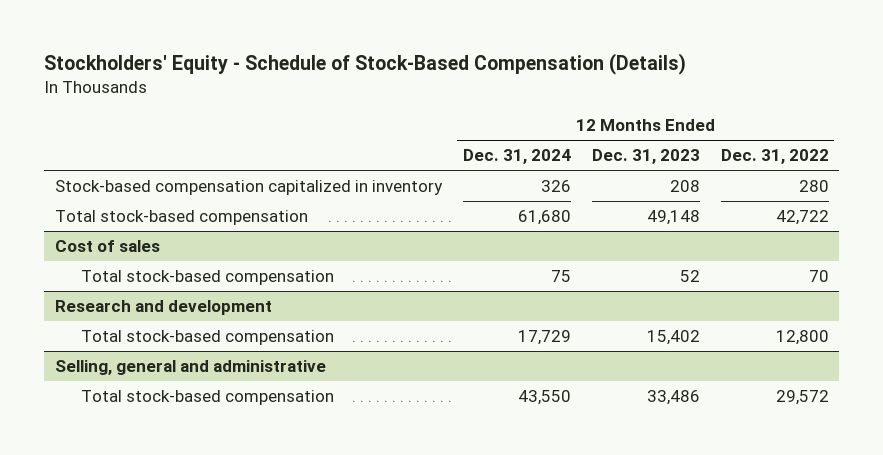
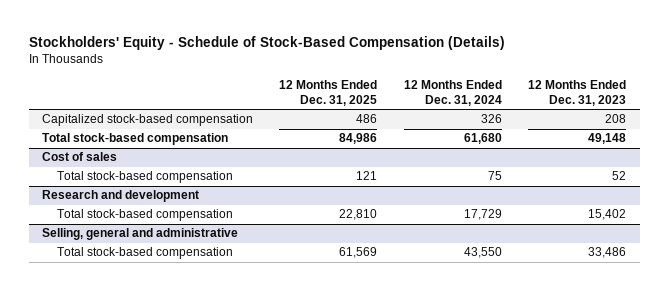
[720,149,829,165] Dec. 31, 2022 -> none
none -> [279,79,378,106] 12 Months Ended Dec. 31, 2025
[54,180,443,196] Stock-based compensation capitalized in inventory -> [41,114,253,127] Capitalized stock-based compensation

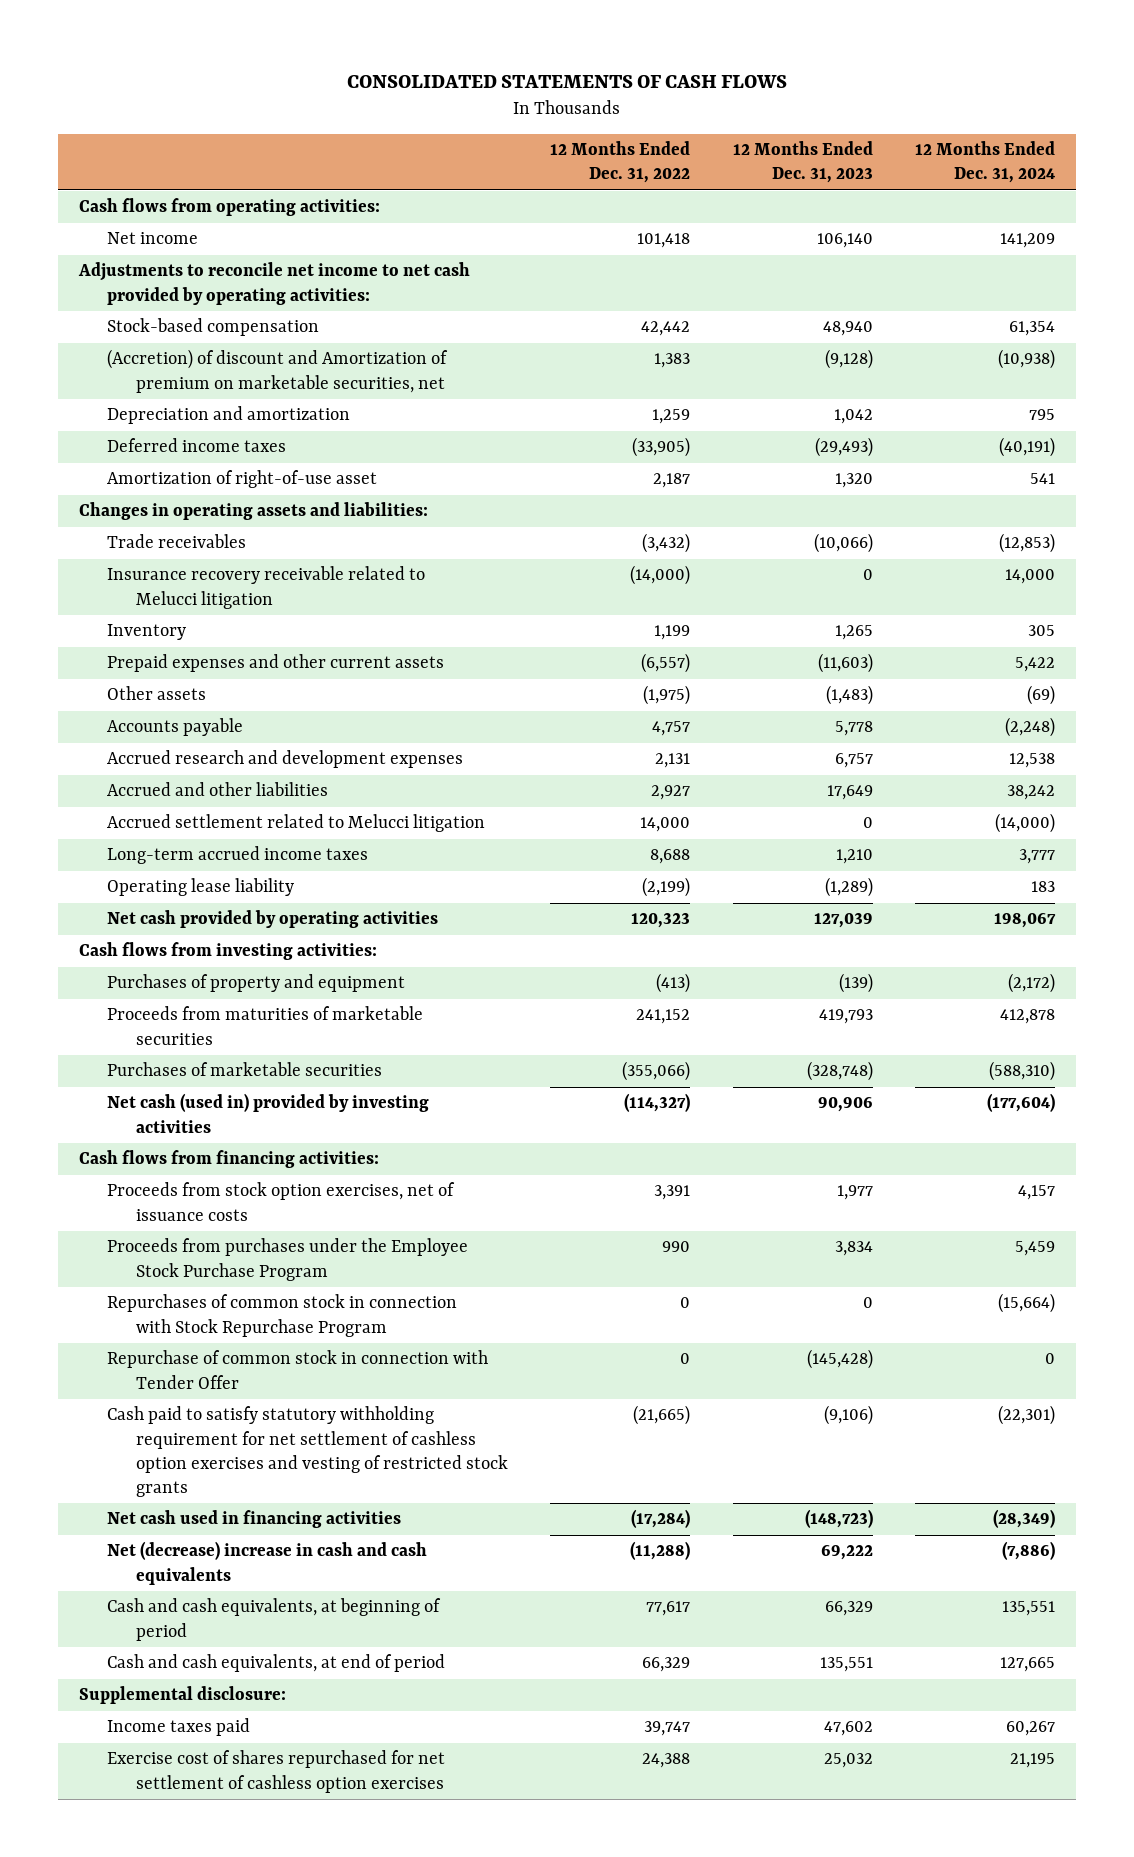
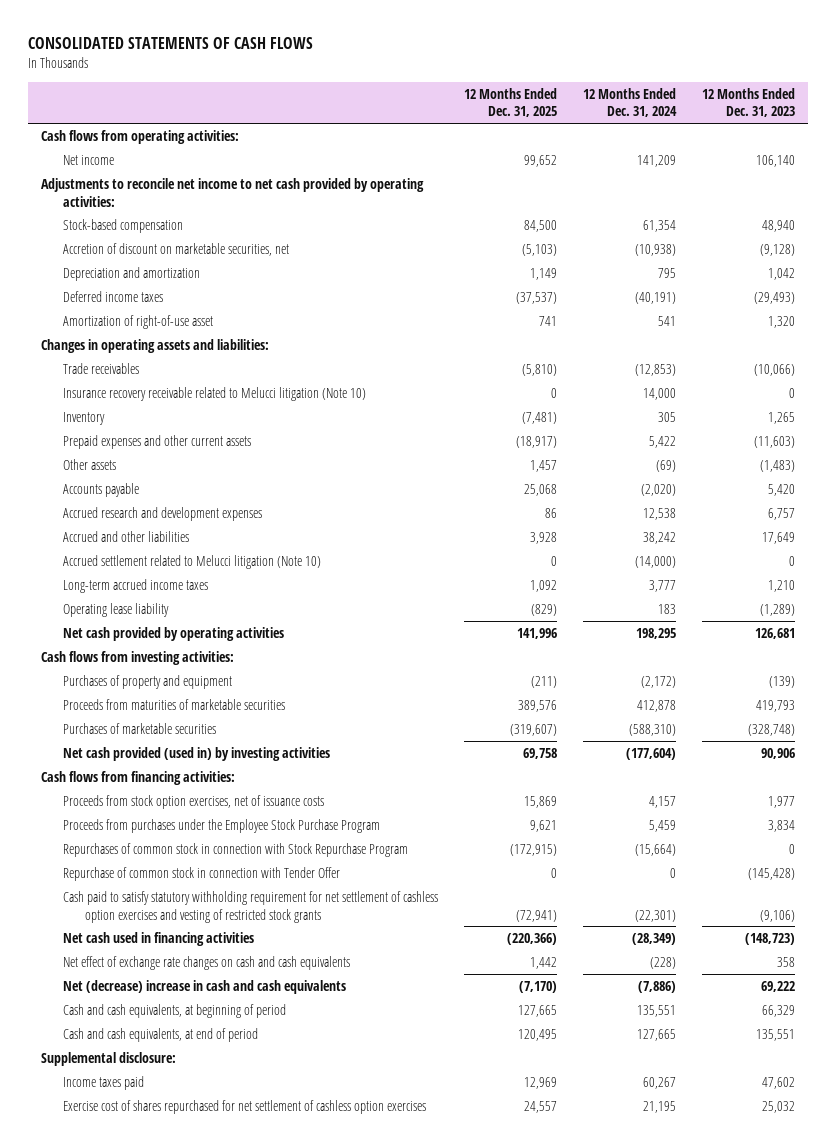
[550,141,691,184] 12 Months Ended Dec. 31, 2022 -> none
none -> [463,87,557,118] 12 Months Ended Dec. 31, 2025
[107,349,449,393] (Accretion) of discount and Amortization of premium on marketable securities, net -> [62,242,289,256] Accretion of discount on marketable securities, net
[107,566,426,609] Insurance recovery receivable related to Melucci litigation -> [62,386,366,401] Insurance recovery receivable related to Melucci litigation (Note 10)
[834,721,873,737] 5,778 -> [767,483,795,496] 5,420
[1005,717,1056,738] (2,248) -> [640,483,676,496] (2,020)
[107,814,486,833] Accrued settlement related to Melucci litigation -> [62,554,321,569] Accrued settlement related to Melucci litigation (Note 10)
[813,913,873,929] 127,039 -> [754,627,795,639] 126,681
[994,913,1057,929] 198,067 -> [635,627,676,639] 198,295
[107,1093,430,1133] Net cash (used in) provided by investing activities -> [62,746,330,761] Net cash provided (used in) by investing activities
none -> [62,955,350,970] Net effect of exchange rate changes on cash and cash equivalents

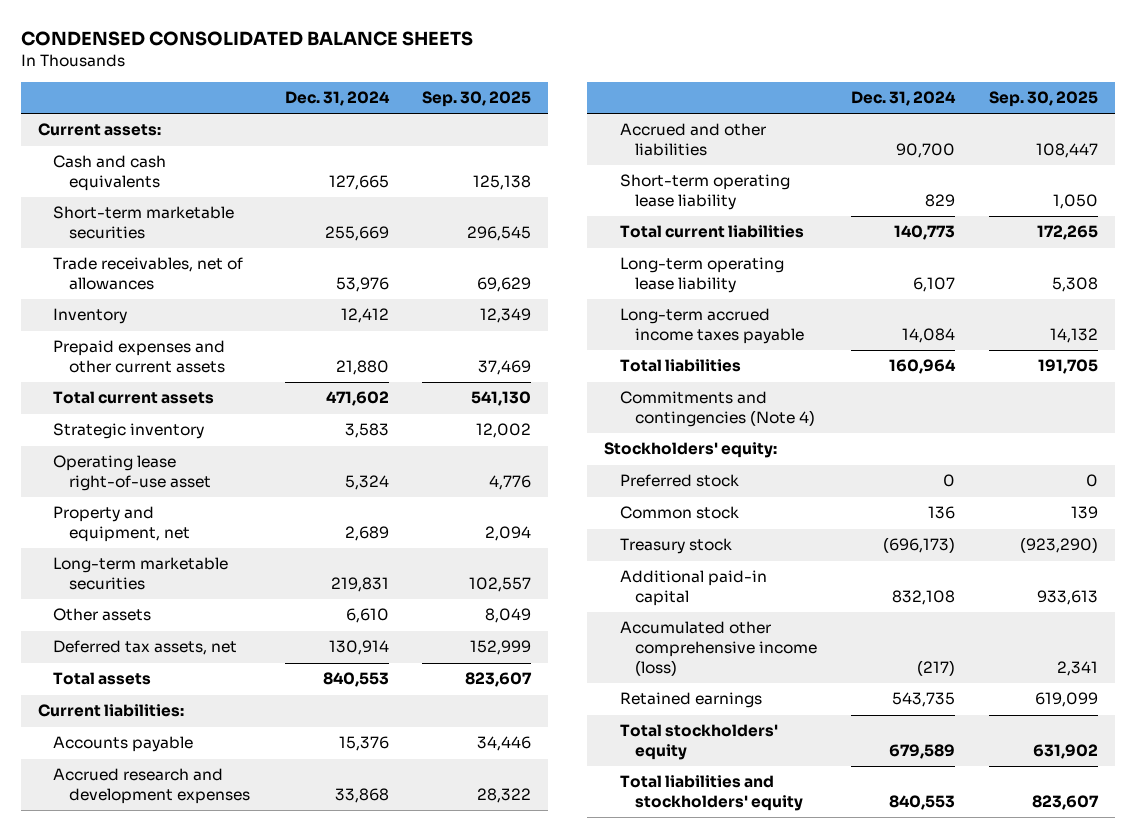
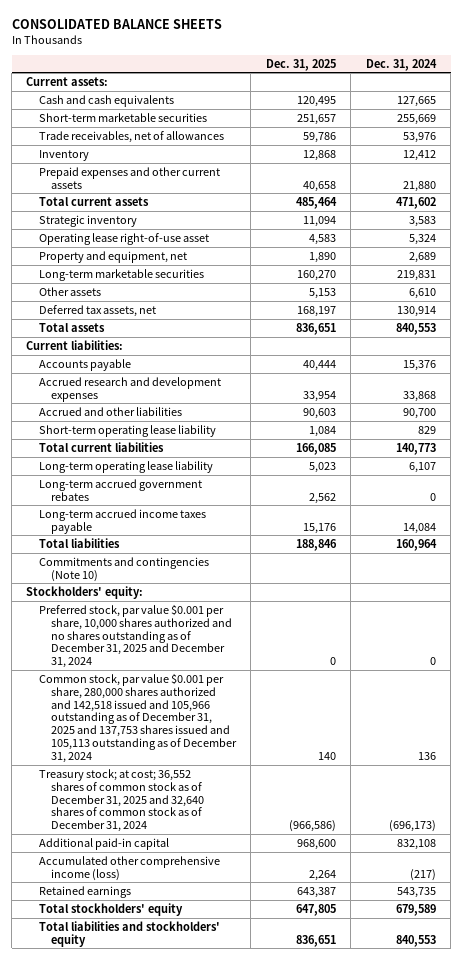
[20,31,473,47] CONDENSED CONSOLIDATED BALANCE SHEETS -> [11,18,222,29] CONSOLIDATED BALANCE SHEETS
[422,91,532,108] Sep. 30, 2025 -> none
none -> [265,58,336,71] Dec. 31, 2025
none -> [38,478,202,501] Long-term accrued government rebates
[619,391,816,428] Commitments and contingencies (Note 4) -> [38,556,209,582] Commitments and contingencies (Note 10)
[619,474,739,488] Preferred stock -> [38,603,233,669] Preferred stock, par value $0.001 per share, 10,000 shares authorized and no shares outstanding as of December 31, 2025 and December 31, 2024
[619,506,739,520] Common stock -> [38,672,238,764] Common stock, par value $0.001 per share, 280,000 shares authorized and 142,518 issued and 105,966 outstanding as of December 31, 2025 and 137,753 shares issued and 105,113 outstanding as of December 31, 2024
[619,538,732,555] Treasury stock -> [38,768,205,833] Treasury stock; at cost; 36,552 shares of common stock as of December 31, 2025 and 32,640 shares of common stock as of December 31, 2024

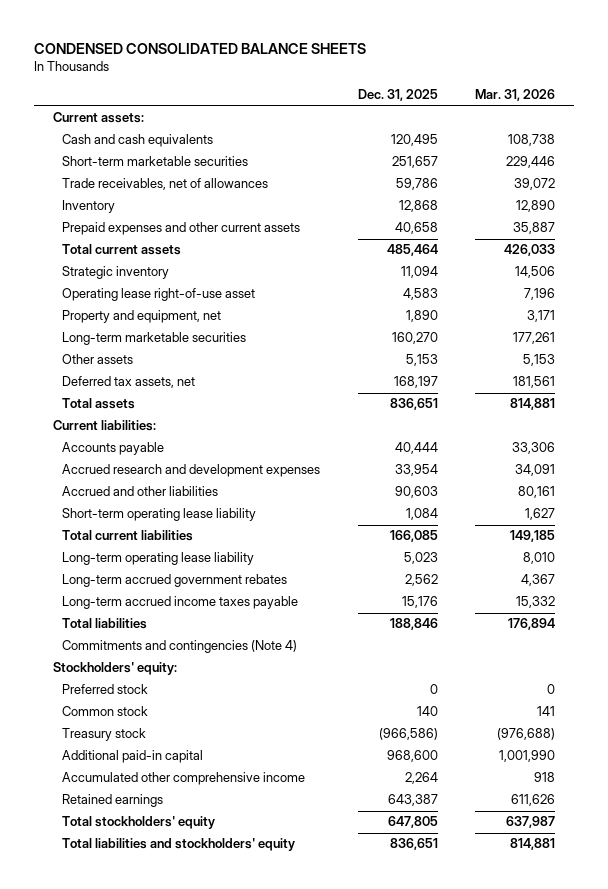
[11,18,222,29] CONSOLIDATED BALANCE SHEETS -> [34,42,367,54] CONDENSED CONSOLIDATED BALANCE SHEETS
[365,58,437,71] Dec. 31, 2024 -> none
none -> [475,89,556,102] Mar. 31, 2026
[38,556,209,582] Commitments and contingencies (Note 10) -> [62,640,298,654] Commitments and contingencies (Note 4)
[38,603,233,669] Preferred stock, par value $0.001 per share, 10,000 shares authorized and no shares outstanding as of December 31, 2025 and December 31, 2024 -> none
[38,672,238,764] Common stock, par value $0.001 per share, 280,000 shares authorized and 142,518 issued and 105,966 outstanding as of December 31, 2025 and 137,753 shares issued and 105,113 outstanding as of December 31, 2024 -> none
none -> [62,684,149,695] Preferred stock
none -> [62,706,149,717] Common stock
[38,768,205,833] Treasury stock; at cost; 36,552 shares of common stock as of December 31, 2025 and 32,640 shares of common stock as of December 31, 2024 -> [62,728,147,742] Treasury stock
[38,855,220,881] Accumulated other comprehensive income (loss) -> [62,772,306,786] Accumulated other comprehensive income

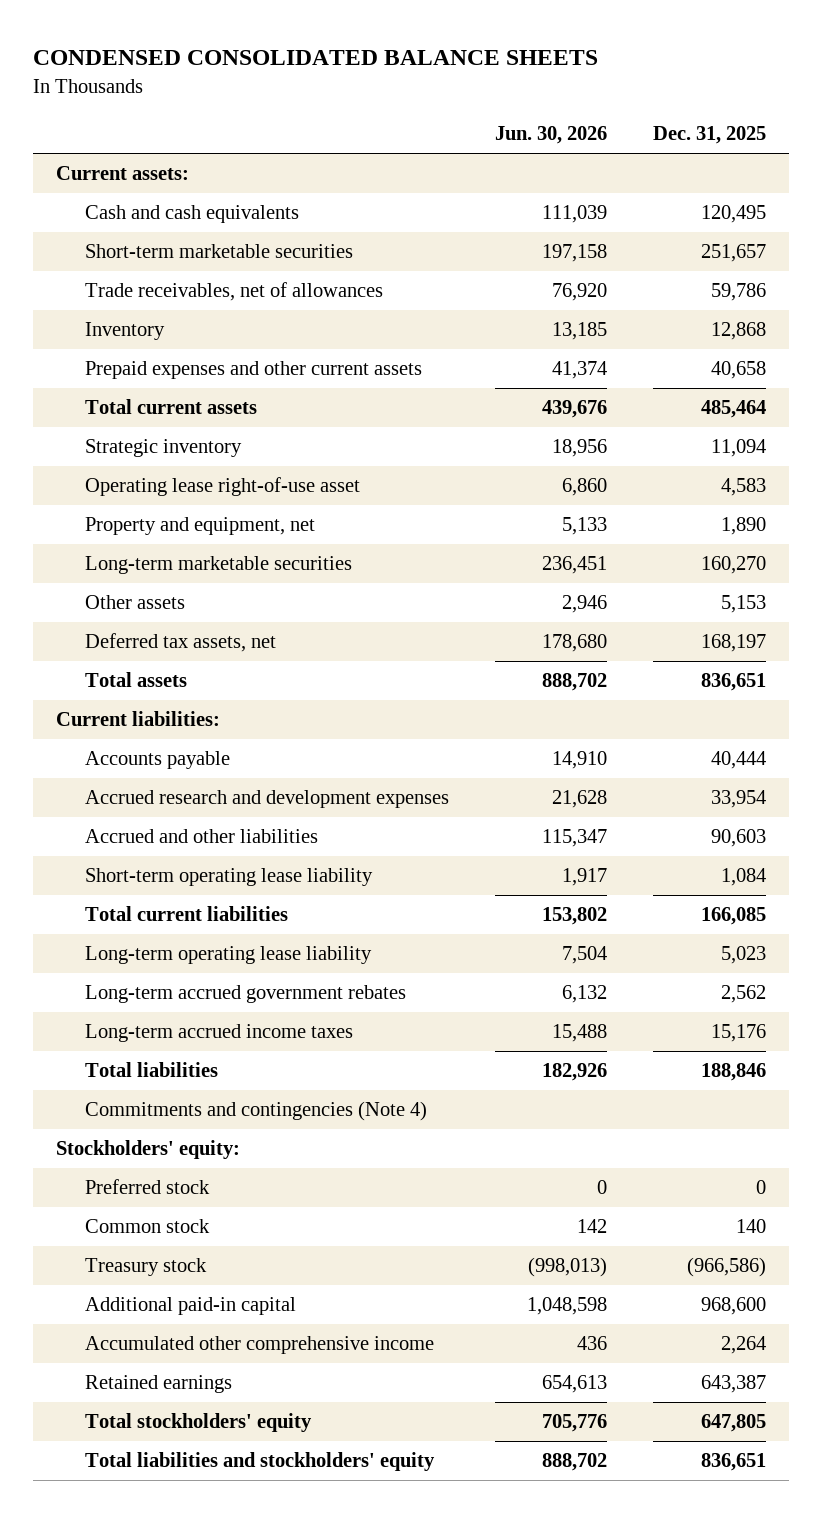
[475,89,556,102] Mar. 31, 2026 -> none
none -> [494,126,607,145] Jun. 30, 2026
[62,596,299,610] Long-term accrued income taxes payable -> [84,1024,353,1043] Long-term accrued income taxes

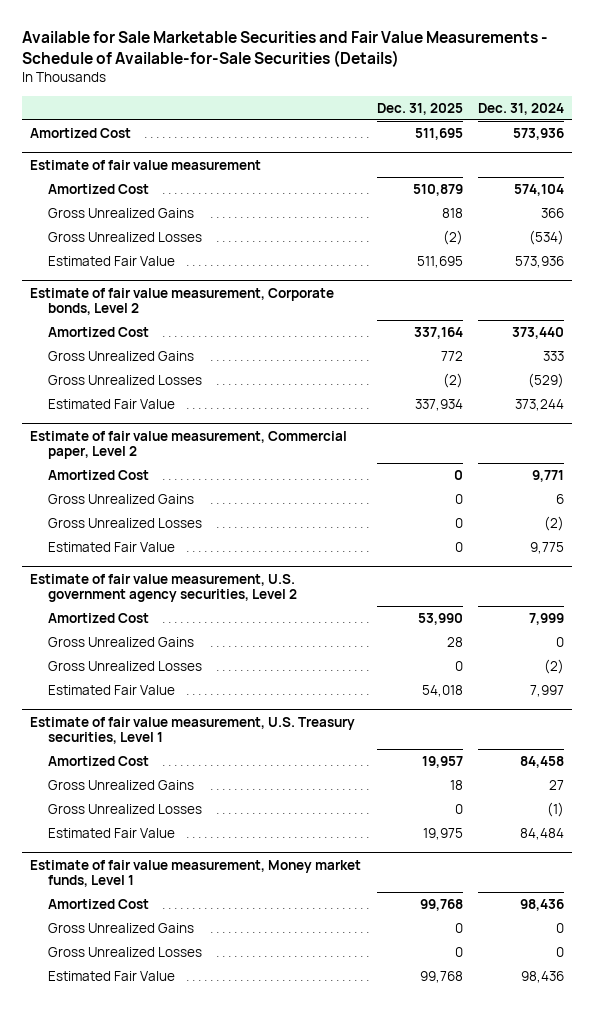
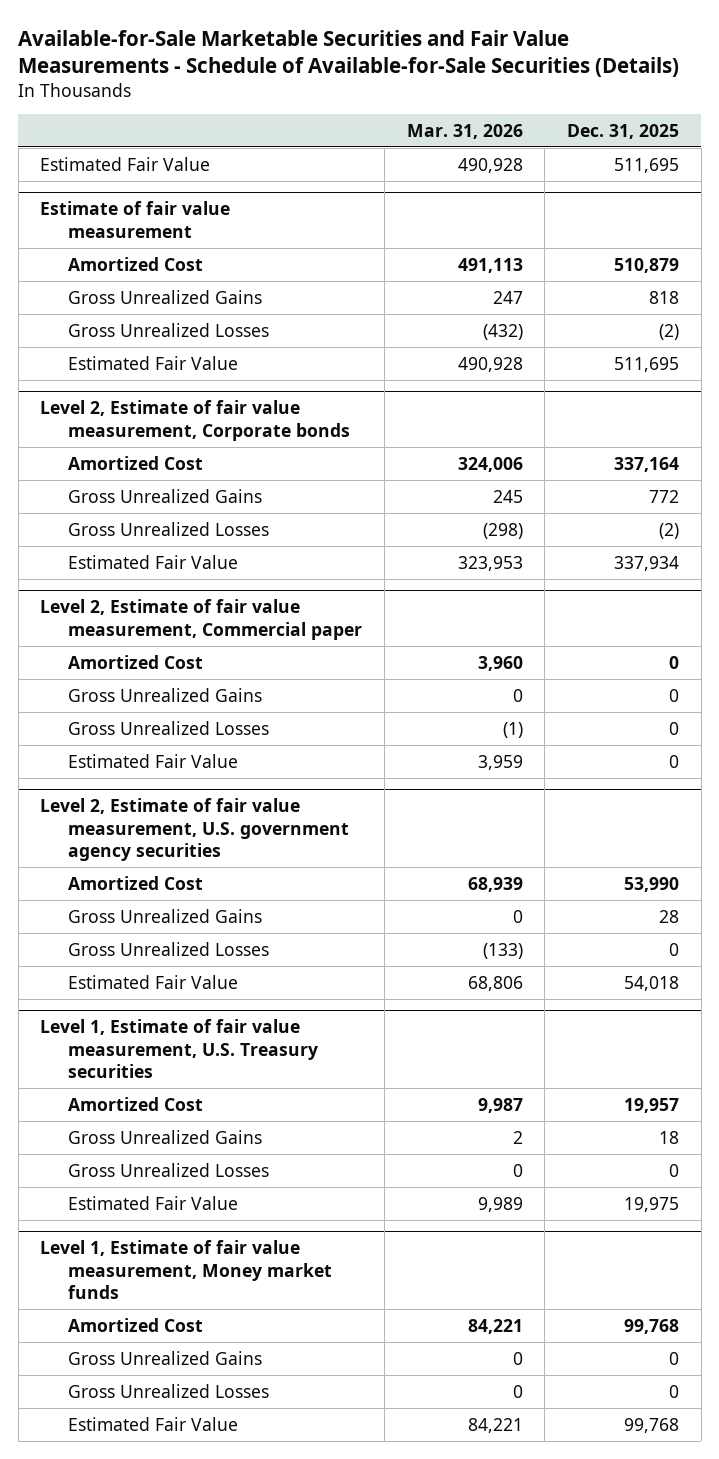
[22,31,549,68] Available for Sale Marketable Securities and Fair Value Measurements - Schedule of Available-for-Sale Securities (Details) -> [18,29,680,77] Available-for-Sale Marketable Securities and Fair Value Measurements - Schedule of Available-for-Sale Securities (Details)
[478,102,565,115] Dec. 31, 2024 -> none
none -> [406,123,523,139] Mar. 31, 2026
[30,127,132,138] Amortized Cost -> [40,156,211,171] Estimated Fair Value
[30,287,335,316] Estimate of fair value measurement, Corporate bonds, Level 2 -> [40,399,351,441] Level 2, Estimate of fair value measurement, Corporate bonds
[30,430,348,460] Estimate of fair value measurement, Commercial paper, Level 2 -> [40,598,363,640] Level 2, Estimate of fair value measurement, Commercial paper
[30,573,298,603] Estimate of fair value measurement, U.S. government agency securities, Level 2 -> [40,797,350,862] Level 2, Estimate of fair value measurement, U.S. government agency securities
[30,716,356,745] Estimate of fair value measurement, U.S. Treasury securities, Level 1 -> [40,1018,319,1079] Level 1, Estimate of fair value measurement, U.S. Treasury securities
[30,859,362,888] Estimate of fair value measurement, Money market funds, Level 1 -> [40,1239,333,1300] Level 1, Estimate of fair value measurement, Money market funds

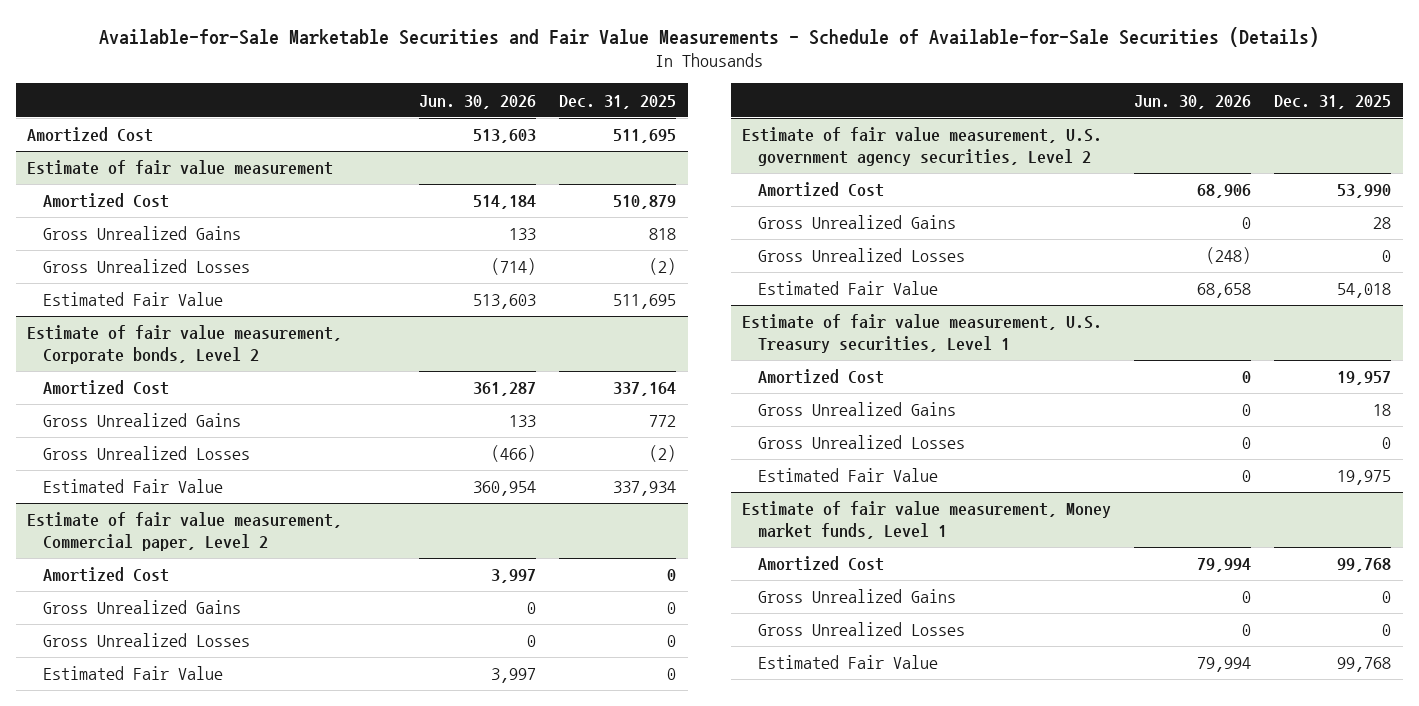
[406,123,523,139] Mar. 31, 2026 -> none
none -> [419,94,537,109] Jun. 30, 2026
[40,156,211,171] Estimated Fair Value -> [27,127,154,143] Amortized Cost
[40,399,351,441] Level 2, Estimate of fair value measurement, Corporate bonds -> [27,325,343,364] Estimate of fair value measurement, Corporate bonds, Level 2
[40,598,363,640] Level 2, Estimate of fair value measurement, Commercial paper -> [27,512,343,551] Estimate of fair value measurement, Commercial paper, Level 2
[40,797,350,862] Level 2, Estimate of fair value measurement, U.S. government agency securities -> [742,127,1103,166] Estimate of fair value measurement, U.S. government agency securities, Level 2
[40,1018,319,1079] Level 1, Estimate of fair value measurement, U.S. Treasury securities -> [742,314,1103,353] Estimate of fair value measurement, U.S. Treasury securities, Level 1
[40,1239,333,1300] Level 1, Estimate of fair value measurement, Money market funds -> [742,501,1112,539] Estimate of fair value measurement, Money market funds, Level 1

